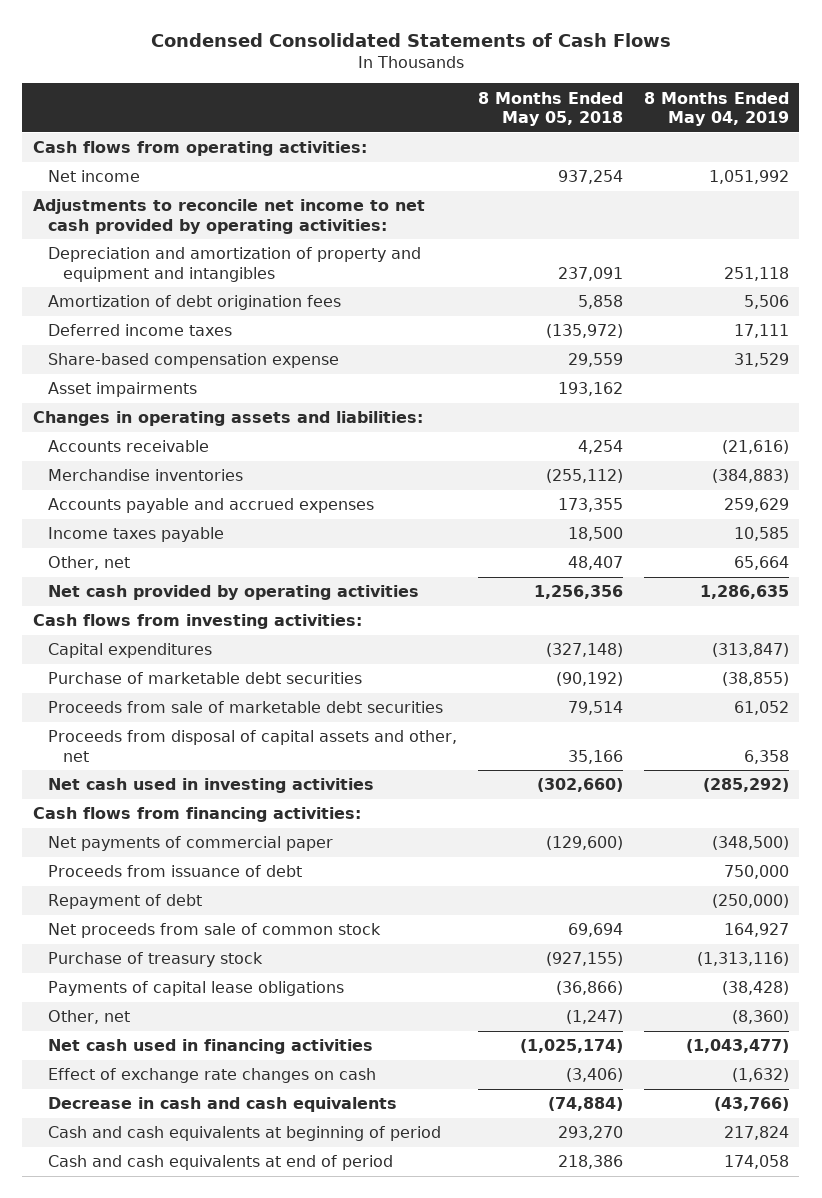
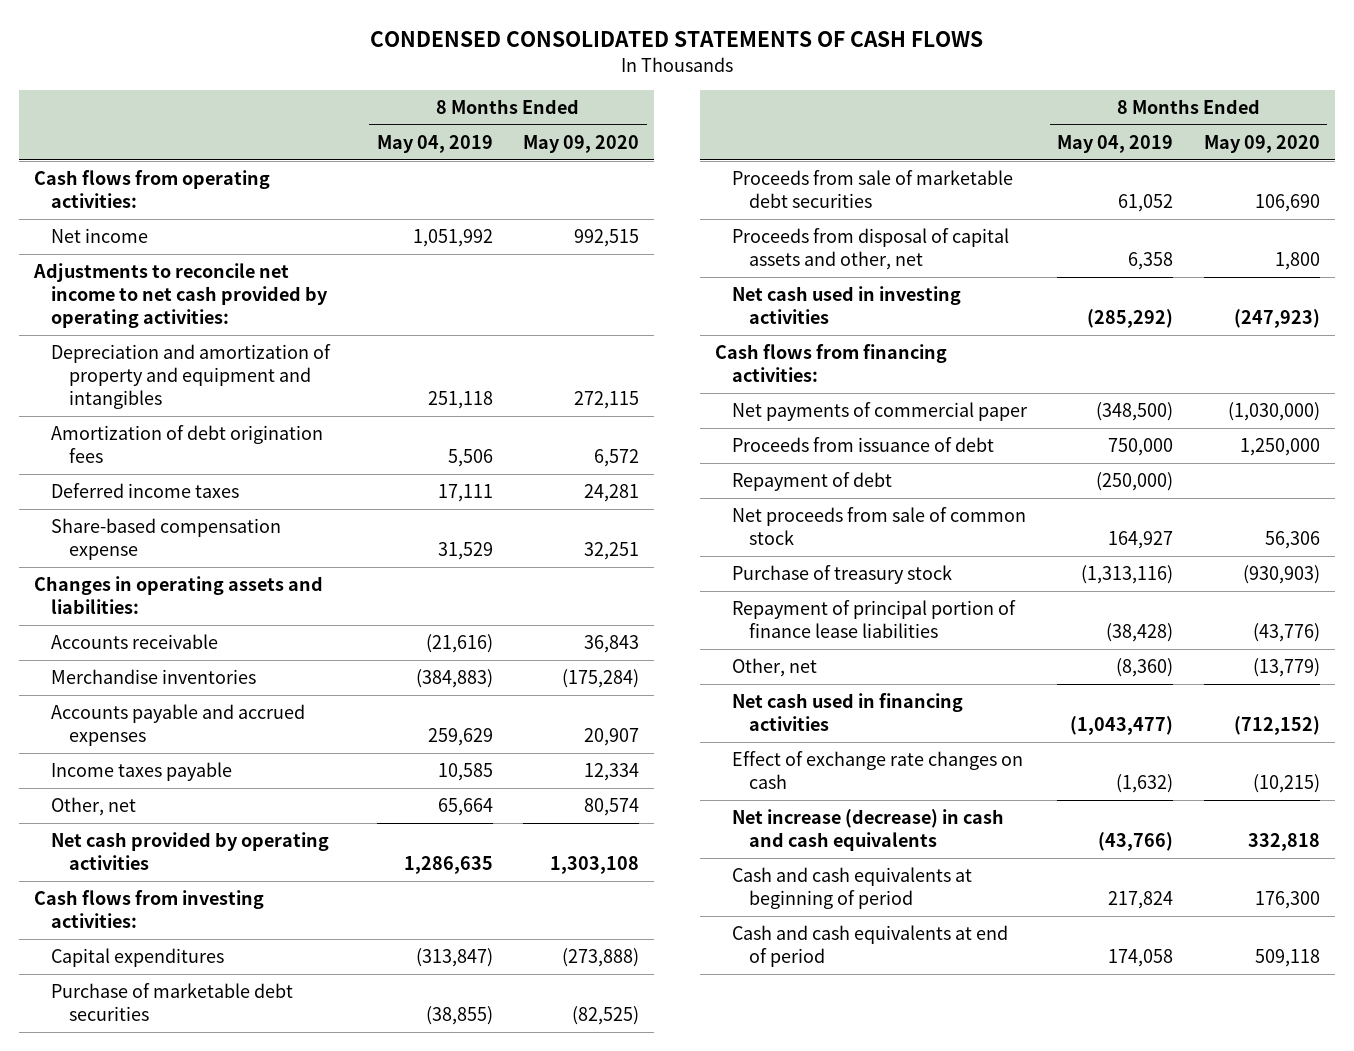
[150,32,671,47] Condensed Consolidated Statements of Cash Flows -> [369,31,983,48] CONDENSED CONSOLIDATED STATEMENTS OF CASH FLOWS
[477,91,623,126] 8 Months Ended May 05, 2018 -> none
none -> [523,135,640,154] May 09, 2020
[47,382,197,398] Asset impairments -> none
[47,981,344,997] Payments of capital lease obligations -> [732,600,1017,638] Repayment of principal portion of finance lease liabilities
[47,1097,397,1113] Decrease in cash and cash equivalents -> [732,809,1005,851] Net increase (decrease) in cash and cash equivalents

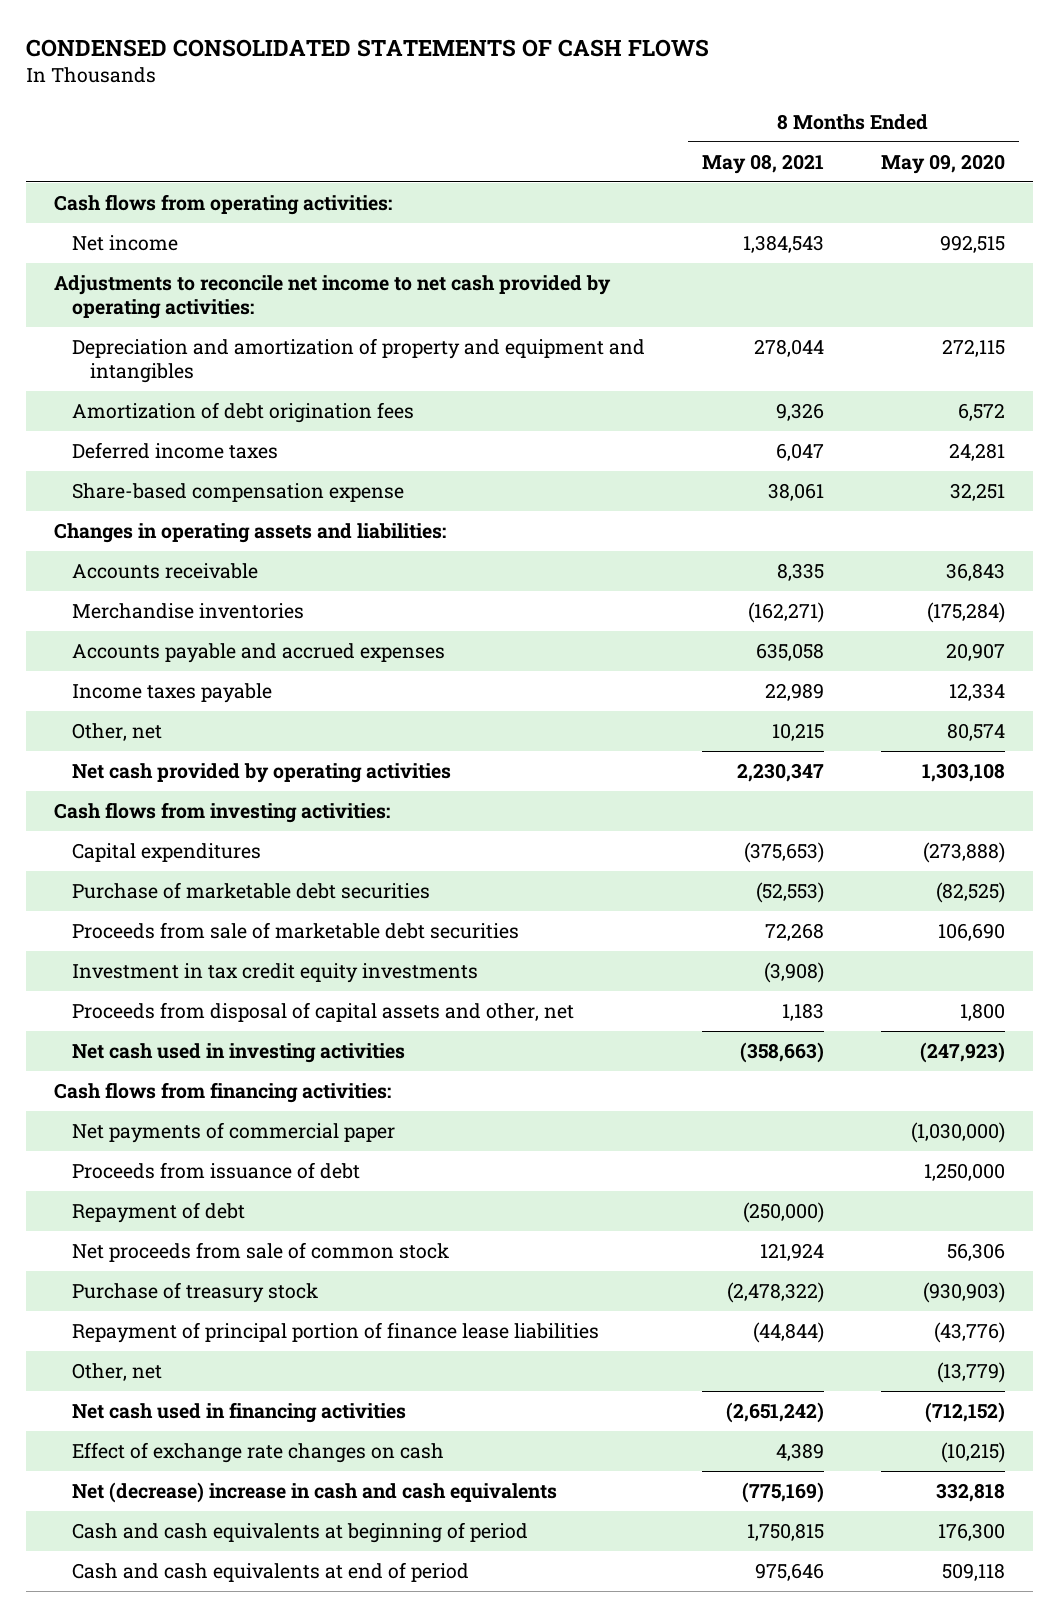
[376,135,493,154] May 04, 2019 -> none
none -> [701,153,824,174] May 08, 2021
none -> [72,962,479,983] Investment in tax credit equity investments
[732,809,1005,851] Net increase (decrease) in cash and cash equivalents -> [72,1481,558,1503] Net (decrease) increase in cash and cash equivalents

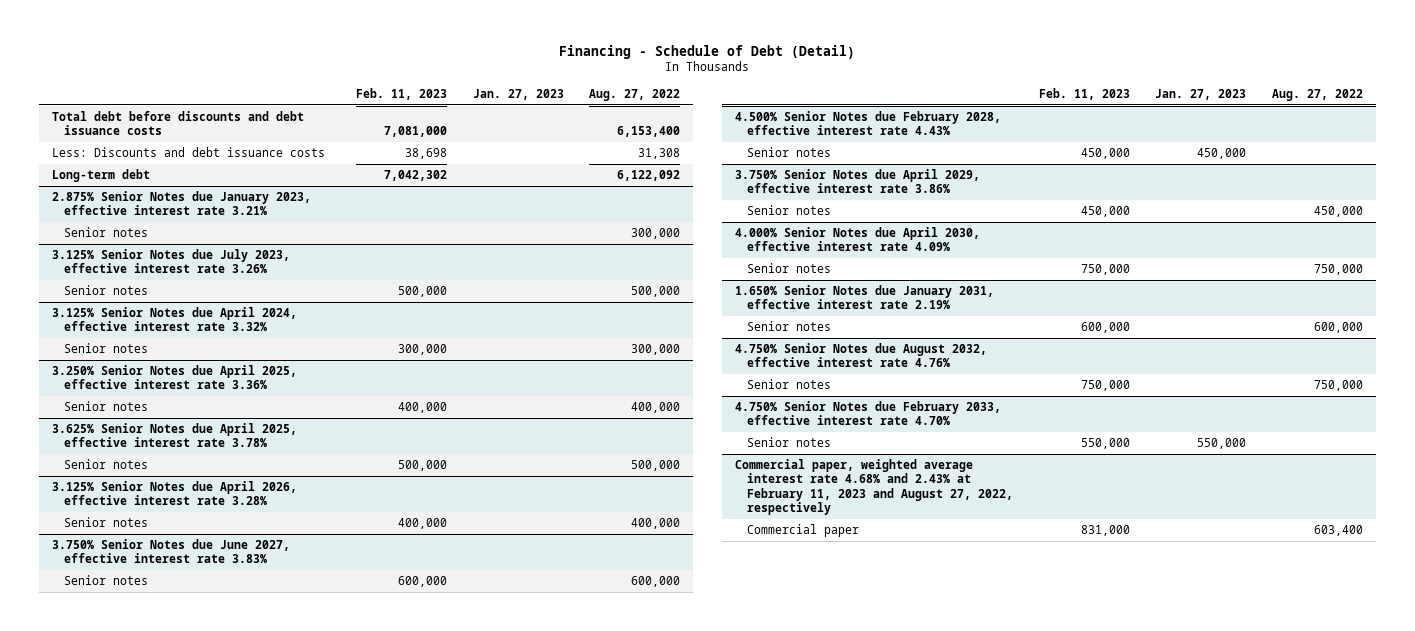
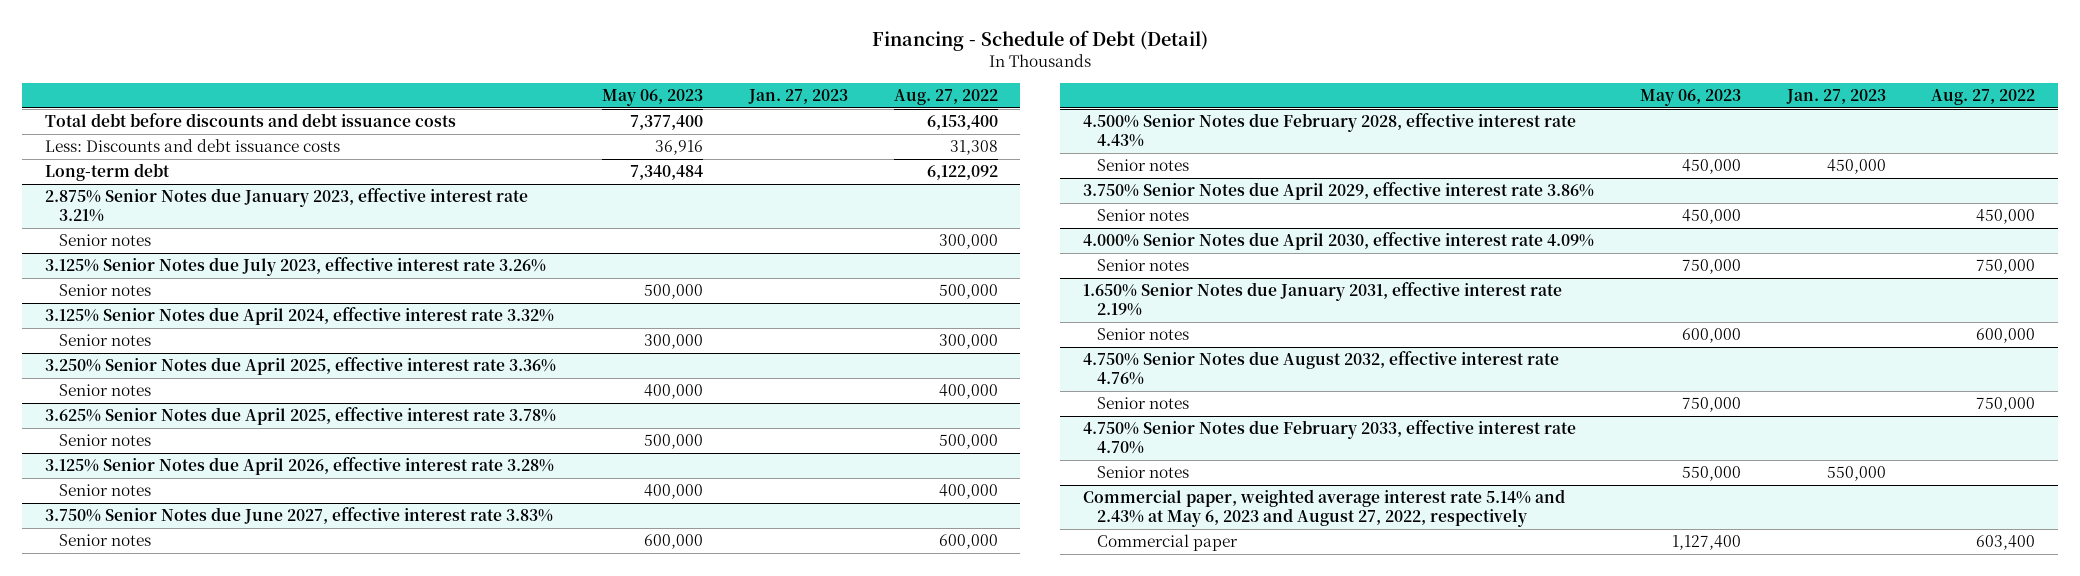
[355,87,447,100] Feb. 11, 2023 -> none
none -> [601,89,703,107] May 06, 2023
[734,459,1013,516] Commercial paper, weighted average interest rate 4.68% and 2.43% at February 11, 2023 and August 27, 2022, respectively -> [1082,489,1565,528] Commercial paper, weighted average interest rate 5.14% and 2.43% at May 6, 2023 and August 27, 2022, respectively

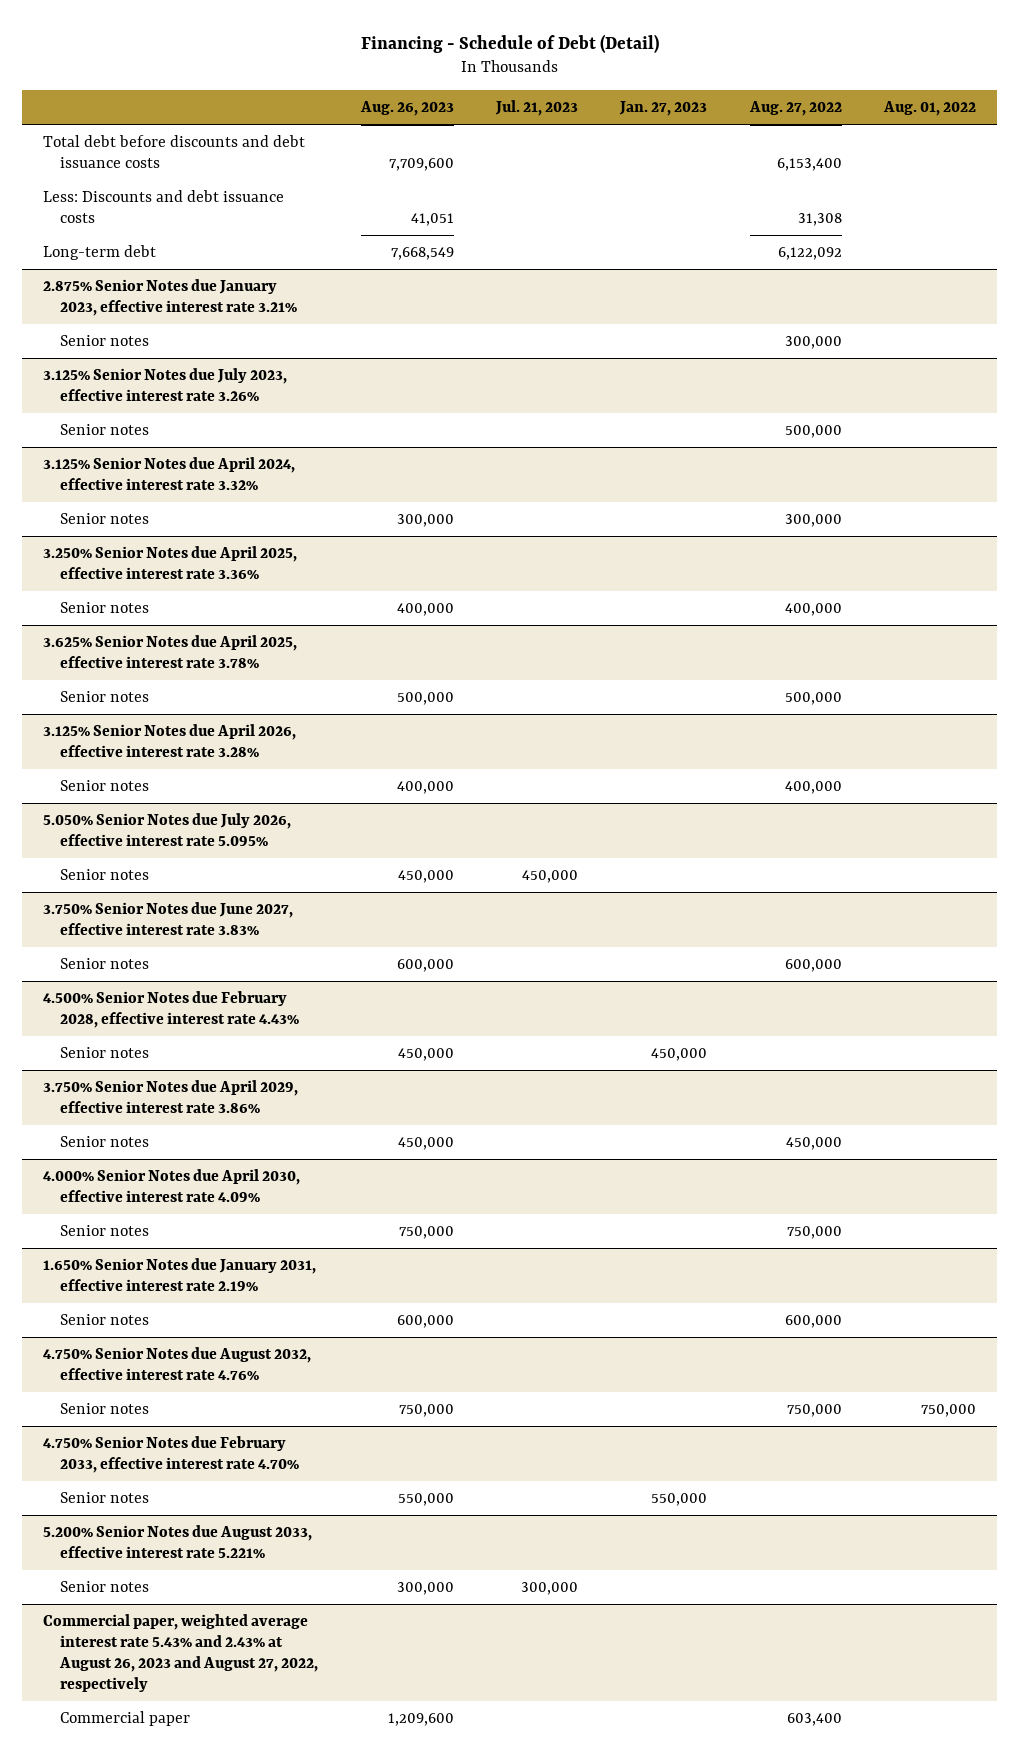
[601,89,703,107] May 06, 2023 -> none
none -> [359,100,454,116] Aug. 26, 2023
none -> [495,99,579,116] Jul. 21, 2023
none -> [883,100,977,116] Aug. 01, 2022
none -> [43,813,292,847] 5.050% Senior Notes due July 2026, effective interest rate 5.095%
none -> [60,869,150,881] Senior notes
none -> [43,1525,313,1559] 5.200% Senior Notes due August 2033, effective interest rate 5.221%
none -> [60,1581,150,1593] Senior notes
[1082,489,1565,528] Commercial paper, weighted average interest rate 5.14% and 2.43% at May 6, 2023 and August 27, 2022, respectively -> [43,1614,319,1693] Commercial paper, weighted average interest rate 5.43% and 2.43% at August 26, 2023 and August 27, 2022, respectively

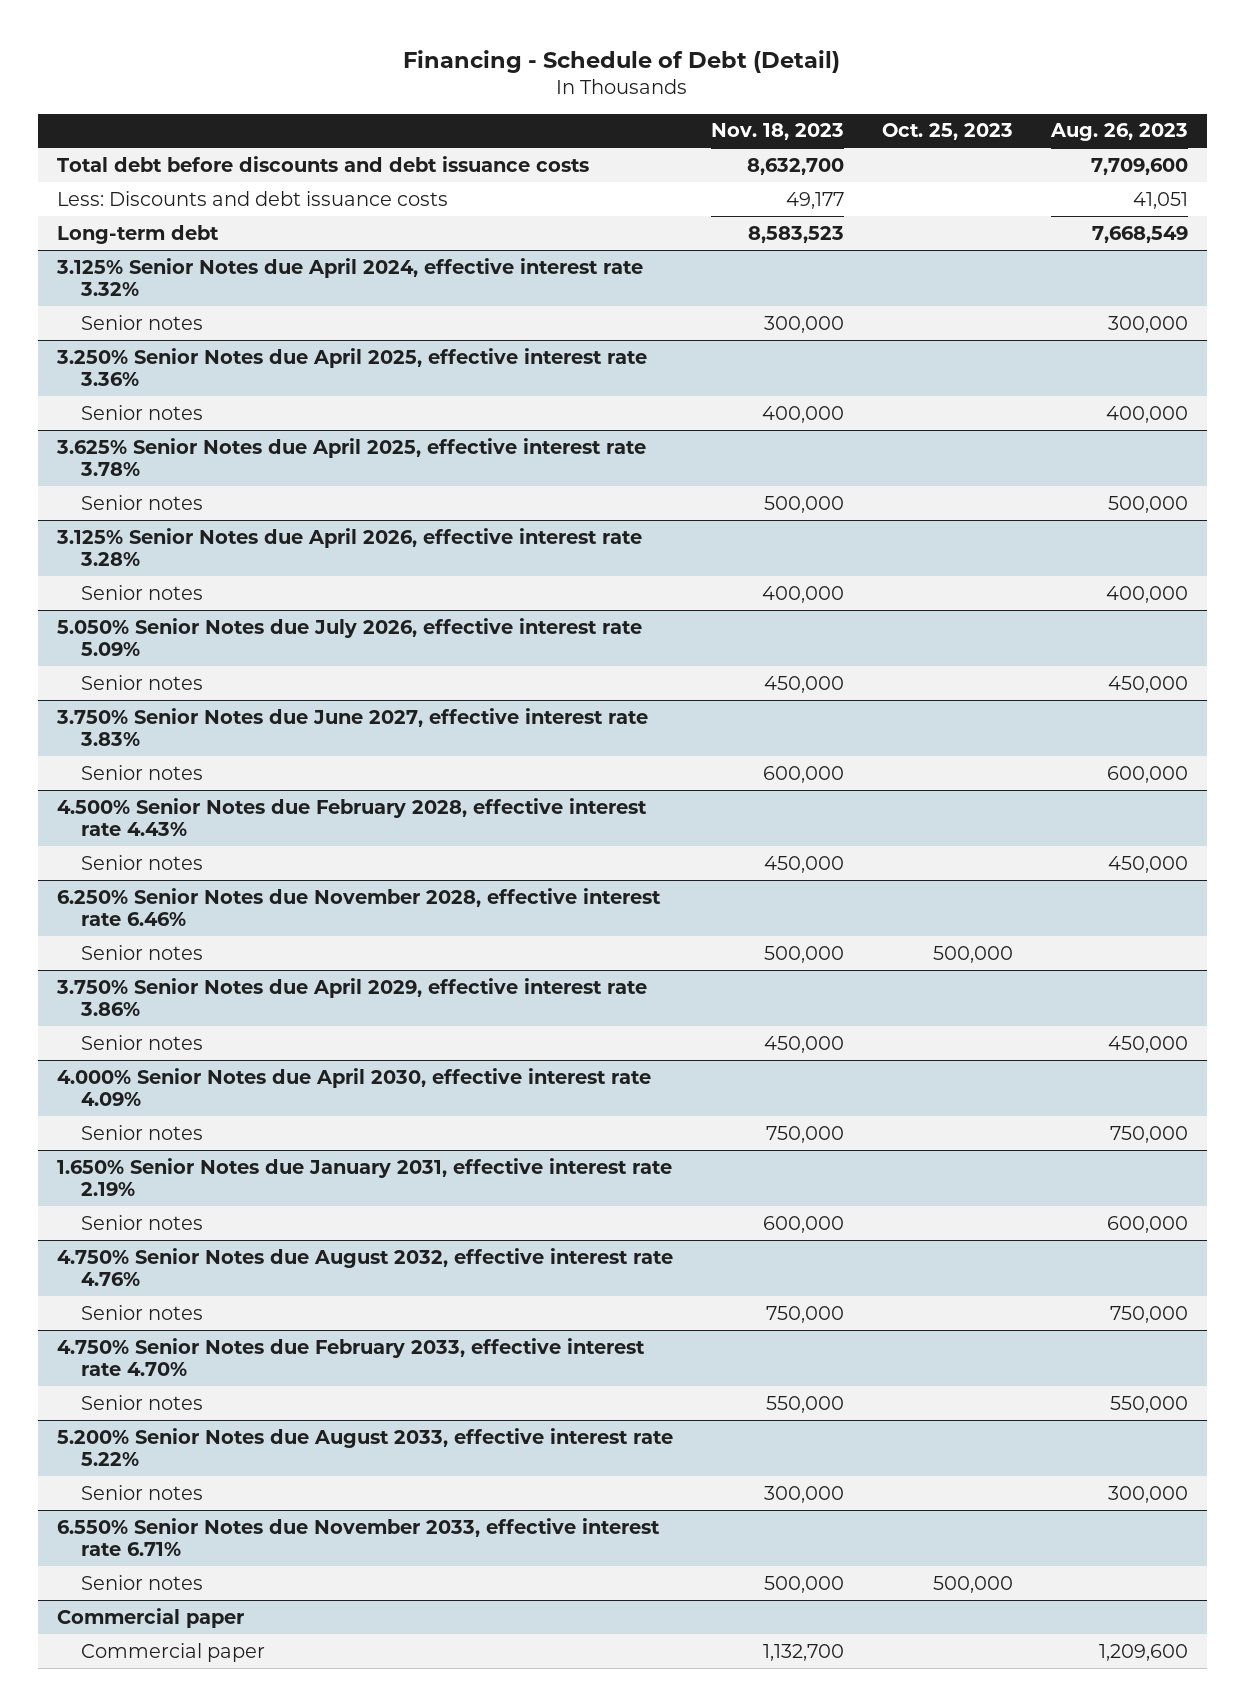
[495,99,579,116] Jul. 21, 2023 -> none
[619,100,708,116] Jan. 27, 2023 -> none
[748,100,842,116] Aug. 27, 2022 -> none
[883,100,977,116] Aug. 01, 2022 -> none
none -> [710,123,844,141] Nov. 18, 2023
none -> [881,123,1013,141] Oct. 25, 2023
[43,279,298,317] 2.875% Senior Notes due January 2023, effective interest rate 3.21% -> none
[60,335,150,347] Senior notes -> none
[43,368,288,402] 3.125% Senior Notes due July 2023, effective interest rate 3.26% -> none
[60,424,150,436] Senior notes -> none
[43,813,292,847] 5.050% Senior Notes due July 2026, effective interest rate 5.095% -> [56,617,642,657] 5.050% Senior Notes due July 2026, effective interest rate 5.09%
none -> [56,887,661,927] 6.250% Senior Notes due November 2028, effective interest rate 6.46%
none -> [81,944,204,960] Senior notes
[43,1525,313,1559] 5.200% Senior Notes due August 2033, effective interest rate 5.221% -> [56,1427,673,1467] 5.200% Senior Notes due August 2033, effective interest rate 5.22%
none -> [56,1517,660,1557] 6.550% Senior Notes due November 2033, effective interest rate 6.71%
none -> [81,1574,204,1590] Senior notes
[43,1614,319,1693] Commercial paper, weighted average interest rate 5.43% and 2.43% at August 26, 2023 and August 27, 2022, respectively -> [56,1607,244,1628] Commercial paper

